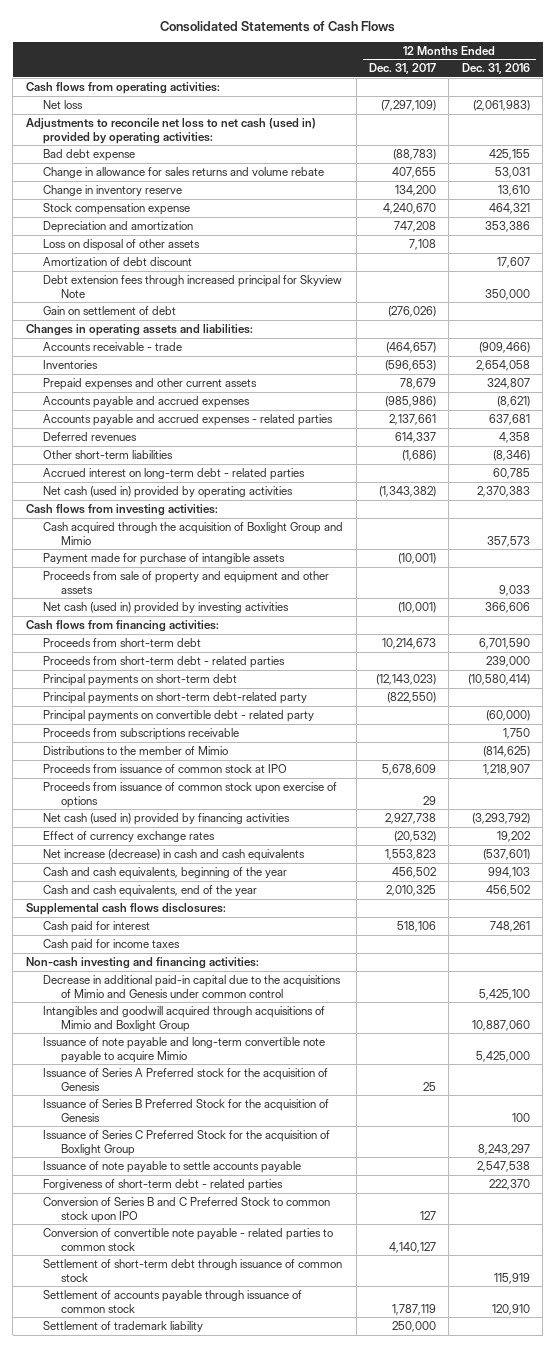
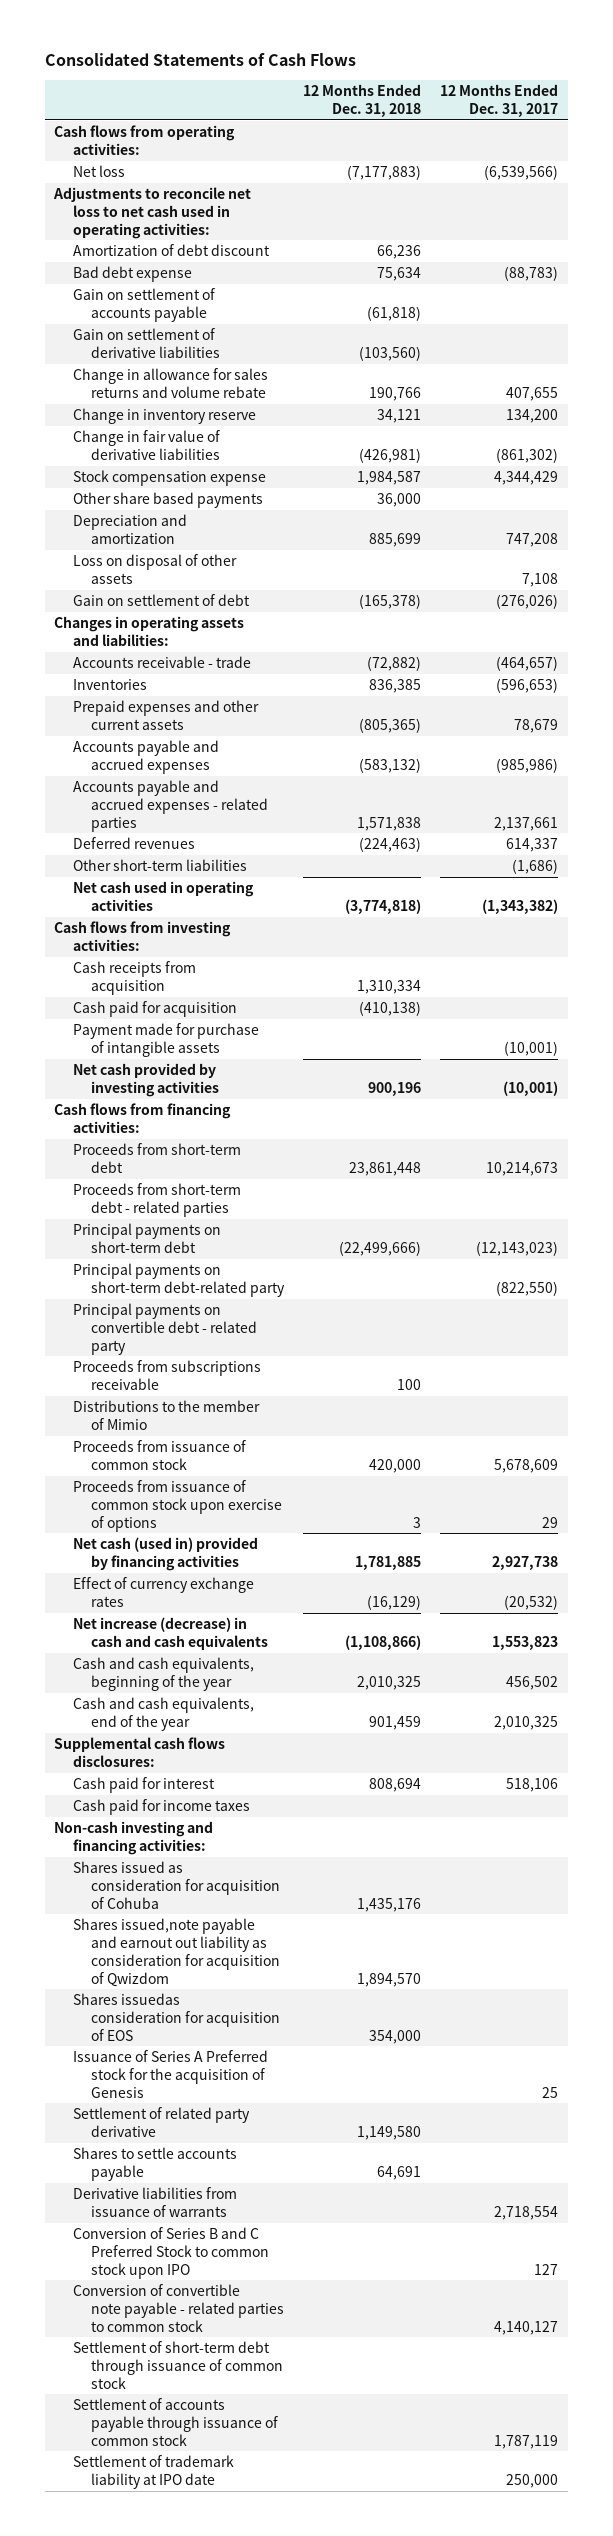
[461,63,530,75] Dec. 31, 2016 -> none
none -> [303,84,422,118] 12 Months Ended Dec. 31, 2018
[381,99,437,111] (7,297,109) -> [484,164,559,180] (6,539,566)
[25,117,316,144] Adjustments to reconcile net loss to net cash (used in) provided by operating activities: -> [53,186,252,239] Adjustments to reconcile net loss to net cash used in operating activities:
[43,256,193,266] Amortization of debt discount -> [72,243,270,256] Amortization of debt discount
none -> [72,287,215,322] Gain on settlement of accounts payable
none -> [72,327,220,358] Gain on settlement of derivative liabilities
none -> [72,429,220,460] Change in fair value of derivative liabilities
[383,202,437,214] 4,240,670 -> [494,470,559,485] 4,344,429
none -> [72,491,263,508] Other share based payments
[43,274,343,298] Debt extension fees through increased principal for Skyview Note -> none
[43,467,306,480] Accrued interest on long-term debt - related parties -> none
[43,485,294,498] Net cash (used in) provided by operating activities -> [72,880,254,911] Net cash used in operating activities
[43,521,344,545] Cash acquired through the acquisition of Boxlight Group and Mimio -> [72,960,196,995] Cash receipts from acquisition
none -> [72,1000,237,1017] Cash paid for acquisition
[43,570,330,594] Proceeds from sale of property and equipment and other assets -> none
[43,601,290,614] Net cash (used in) provided by investing activities -> [72,1062,219,1097] Net cash provided by investing activities
[43,763,288,773] Proceeds from issuance of common stock at IPO -> [72,1439,246,1470] Proceeds from issuance of common stock
[43,974,342,998] Decrease in additional paid-in capital due to the acquisitions of Mimio and Genesis under common control -> none
[43,1005,326,1032] Intangibles and goodwill acquired through acquisitions of Mimio and Boxlight Group -> none
[43,1036,326,1063] Issuance of note payable and long-term convertible note payable to acquire Mimio -> none
none -> [72,1860,280,1909] Shares issued as consideration for acquisition of Cohuba
none -> [72,1917,280,1987] Shares issued,note payable and earnout out liability as consideration for acquisition of Qwizdom
none -> [72,1992,280,2041] Shares issuedas consideration for acquisition of EOS
[43,1098,330,1122] Issuance of Series B Preferred Stock for the acquisition of Genesis -> none
[43,1129,331,1156] Issuance of Series C Preferred Stock for the acquisition of Boxlight Group -> none
[43,1178,284,1191] Forgiveness of short-term debt - related parties -> none
none -> [72,2106,250,2137] Settlement of related party derivative
[43,1160,302,1173] Issuance of note payable to settle accounts payable -> [72,2146,237,2181] Shares to settle accounts payable
none -> [72,2186,237,2217] Derivative liabilities from issuance of warrants
[43,1320,204,1332] Settlement of trademark liability -> [72,2454,234,2489] Settlement of trademark liability at IPO date

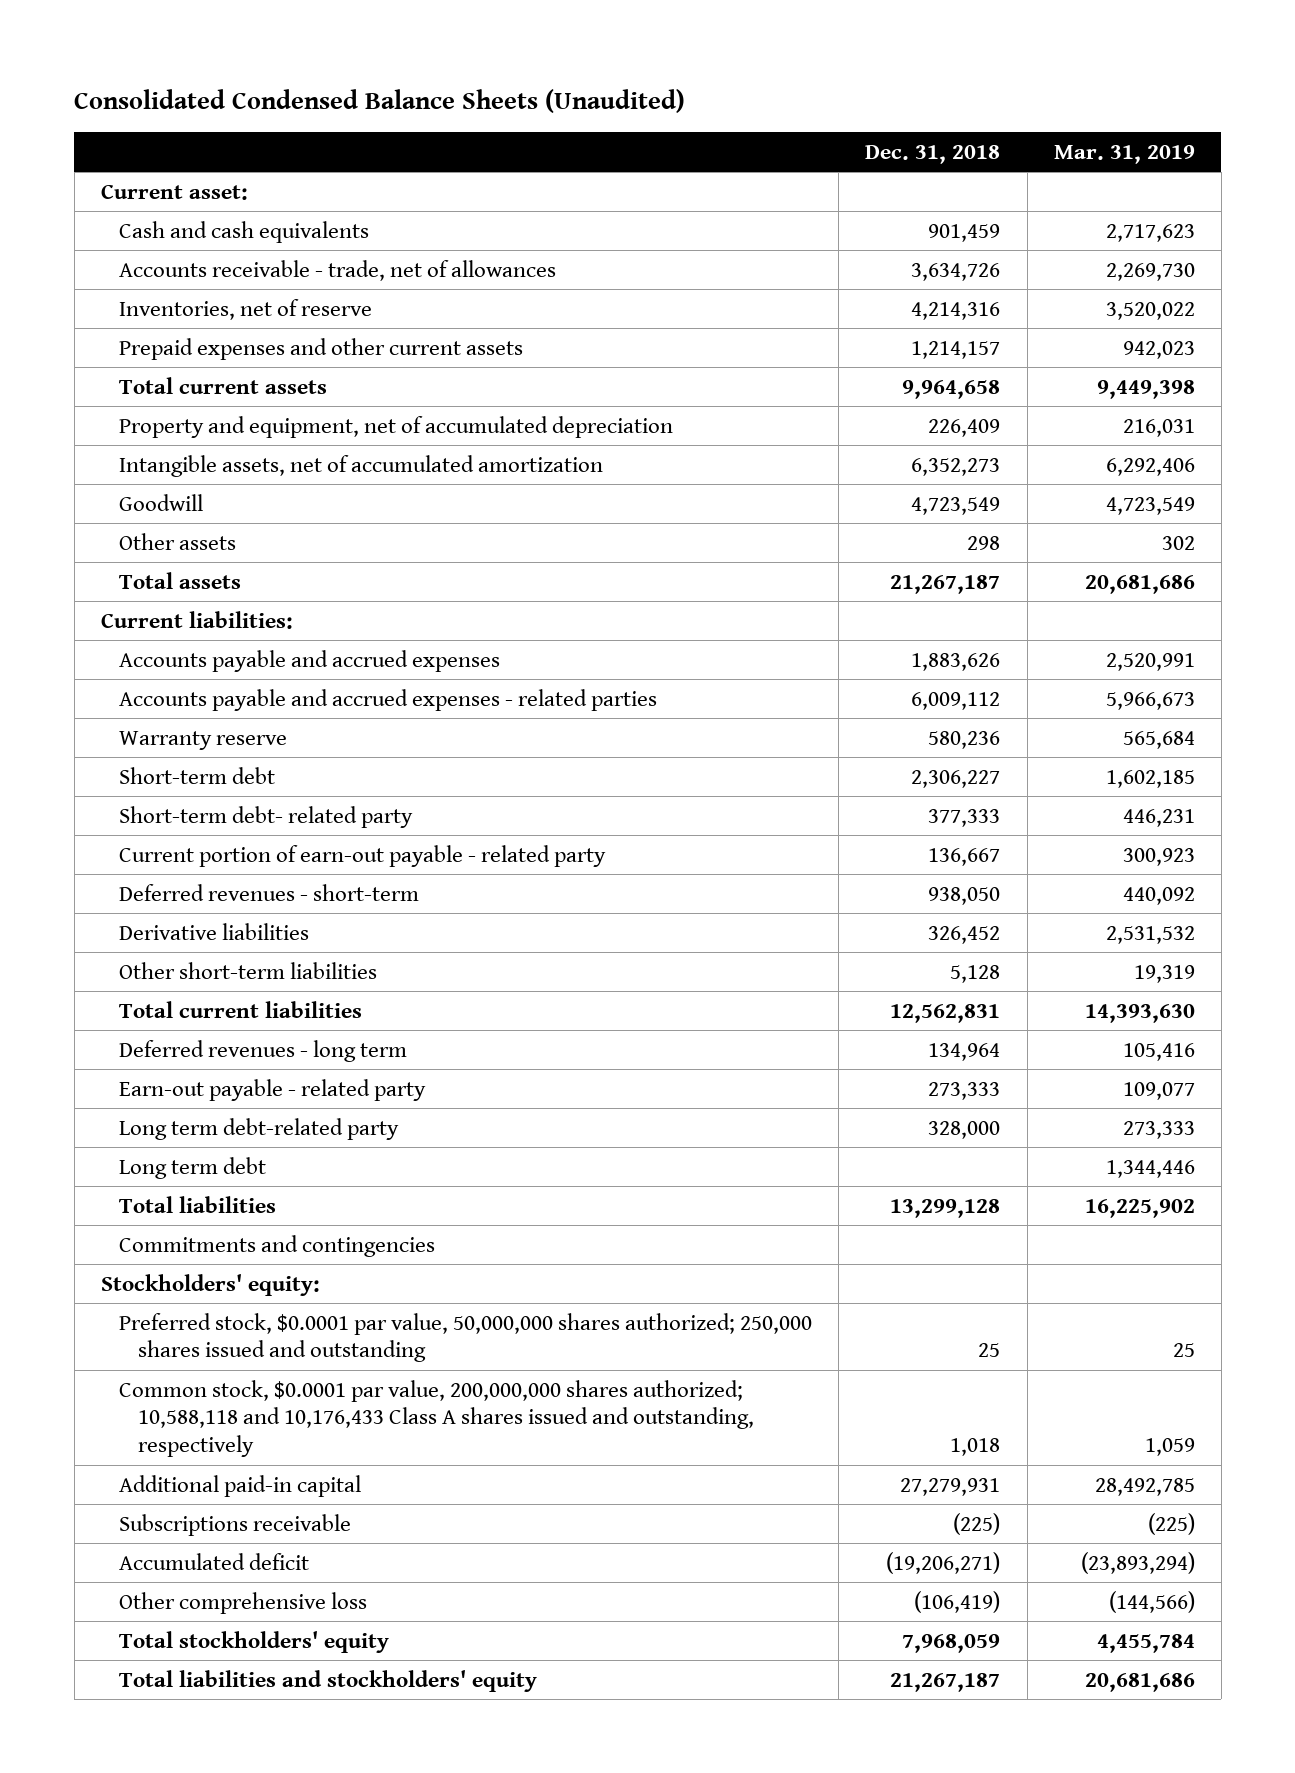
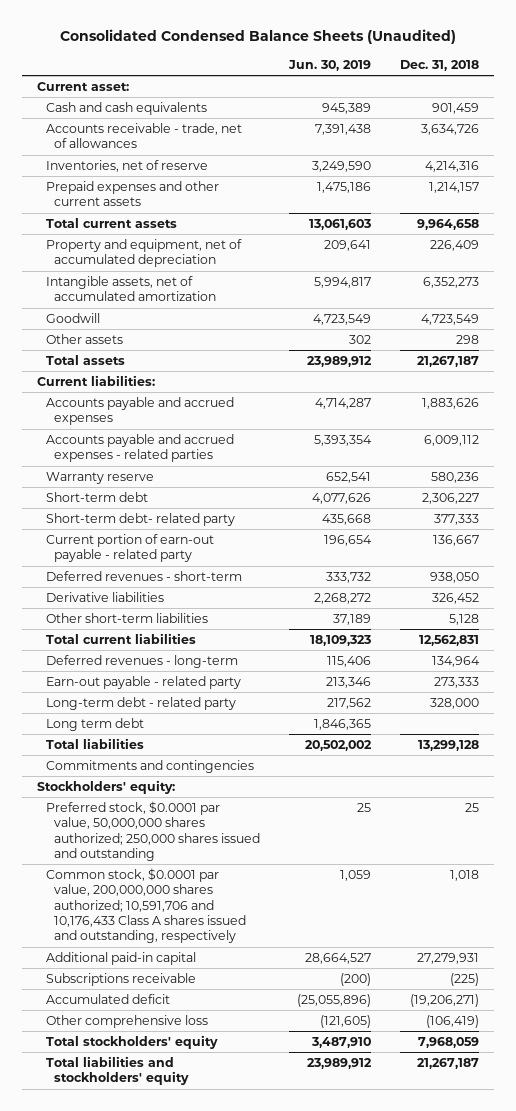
[1053,144,1195,164] Mar. 31, 2019 -> none
none -> [288,59,372,71] Jun. 30, 2019
[119,1039,408,1062] Deferred revenues - long term -> [45,655,238,669] Deferred revenues - long-term
[119,1117,400,1140] Long term debt-related party -> [45,697,236,711] Long-term debt - related party
[119,1379,754,1458] Common stock, $0.0001 par value, 200,000,000 shares authorized; 10,588,118 and 10,176,433 Class A shares issued and outstanding, respectively -> [45,868,247,944] Common stock, $0.0001 par value, 200,000,000 shares authorized; 10,591,706 and 10,176,433 Class A shares issued and outstanding, respectively

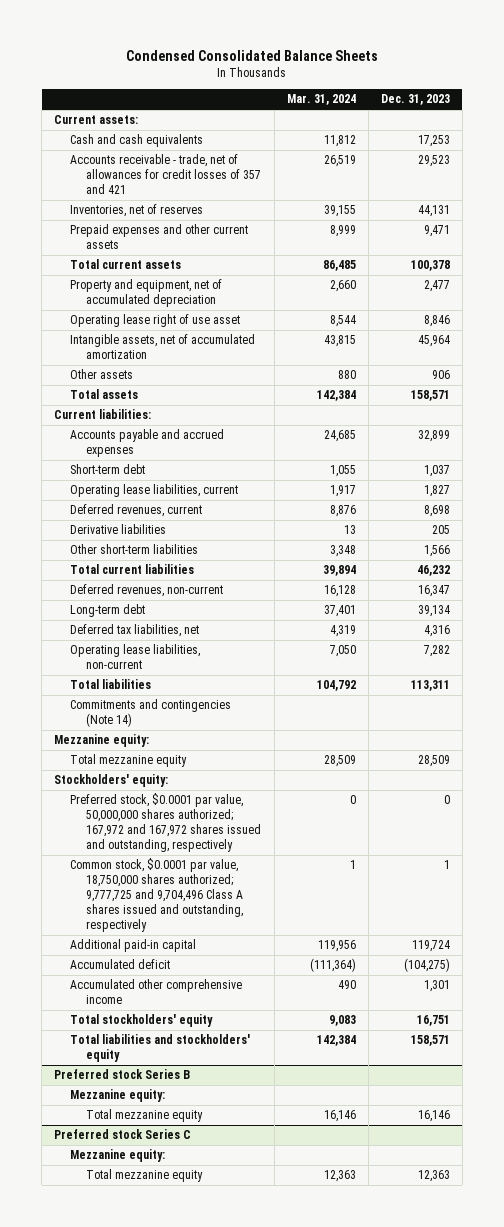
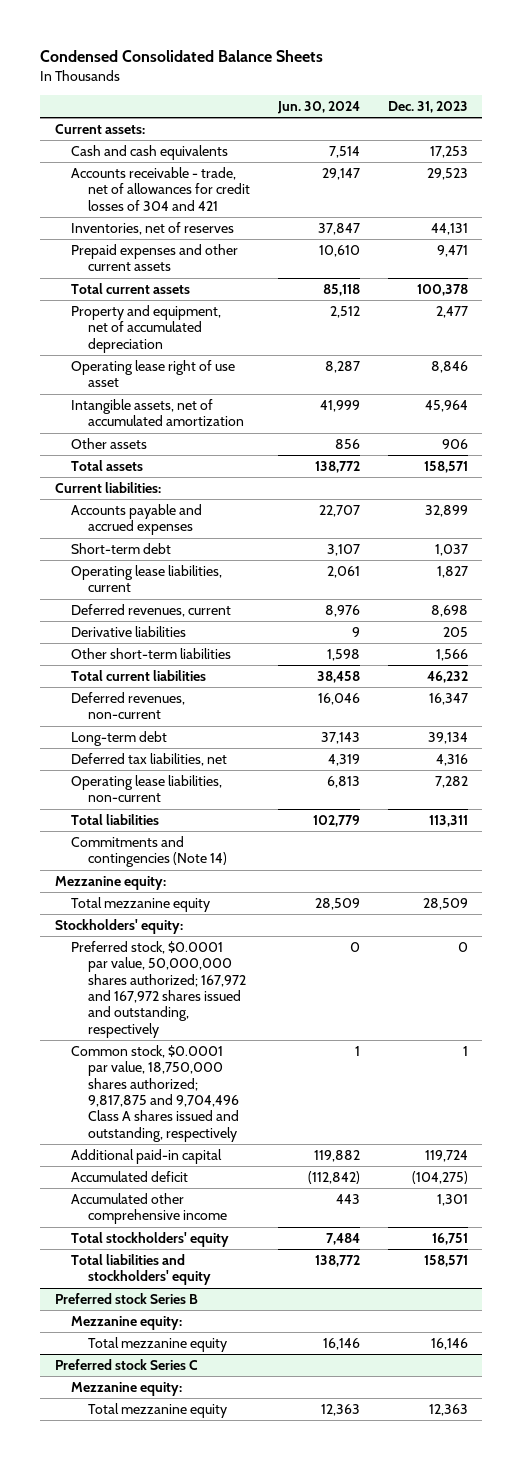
[286,94,356,106] Mar. 31, 2024 -> none
none -> [277,101,361,115] Jun. 30, 2024
[70,154,262,195] Accounts receivable - trade, net of allowances for credit losses of 357 and 421 -> [71,167,250,211] Accounts receivable - trade, net of allowances for credit losses of 304 and 421
[70,858,244,933] Common stock, $0.0001 par value, 18,750,000 shares authorized; 9,777,725 and 9,704,496 Class A shares issued and outstanding, respectively -> [71,1045,239,1142] Common stock, $0.0001 par value, 18,750,000 shares authorized; 9,817,875 and 9,704,496 Class A shares issued and outstanding, respectively

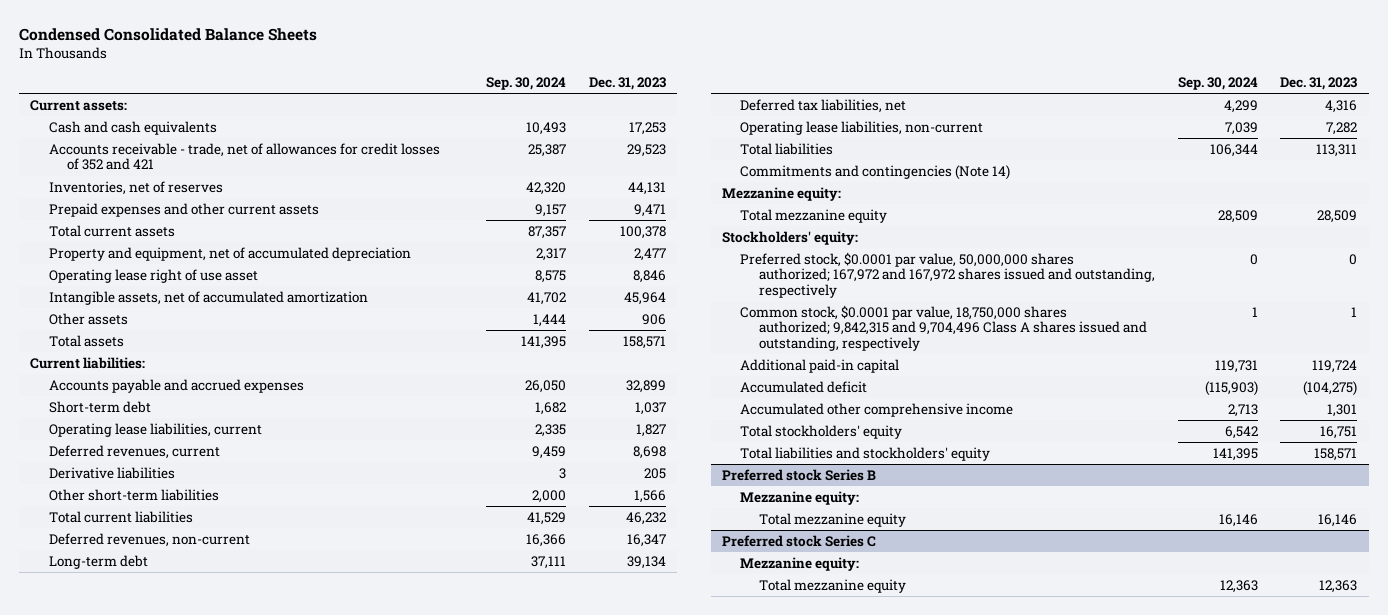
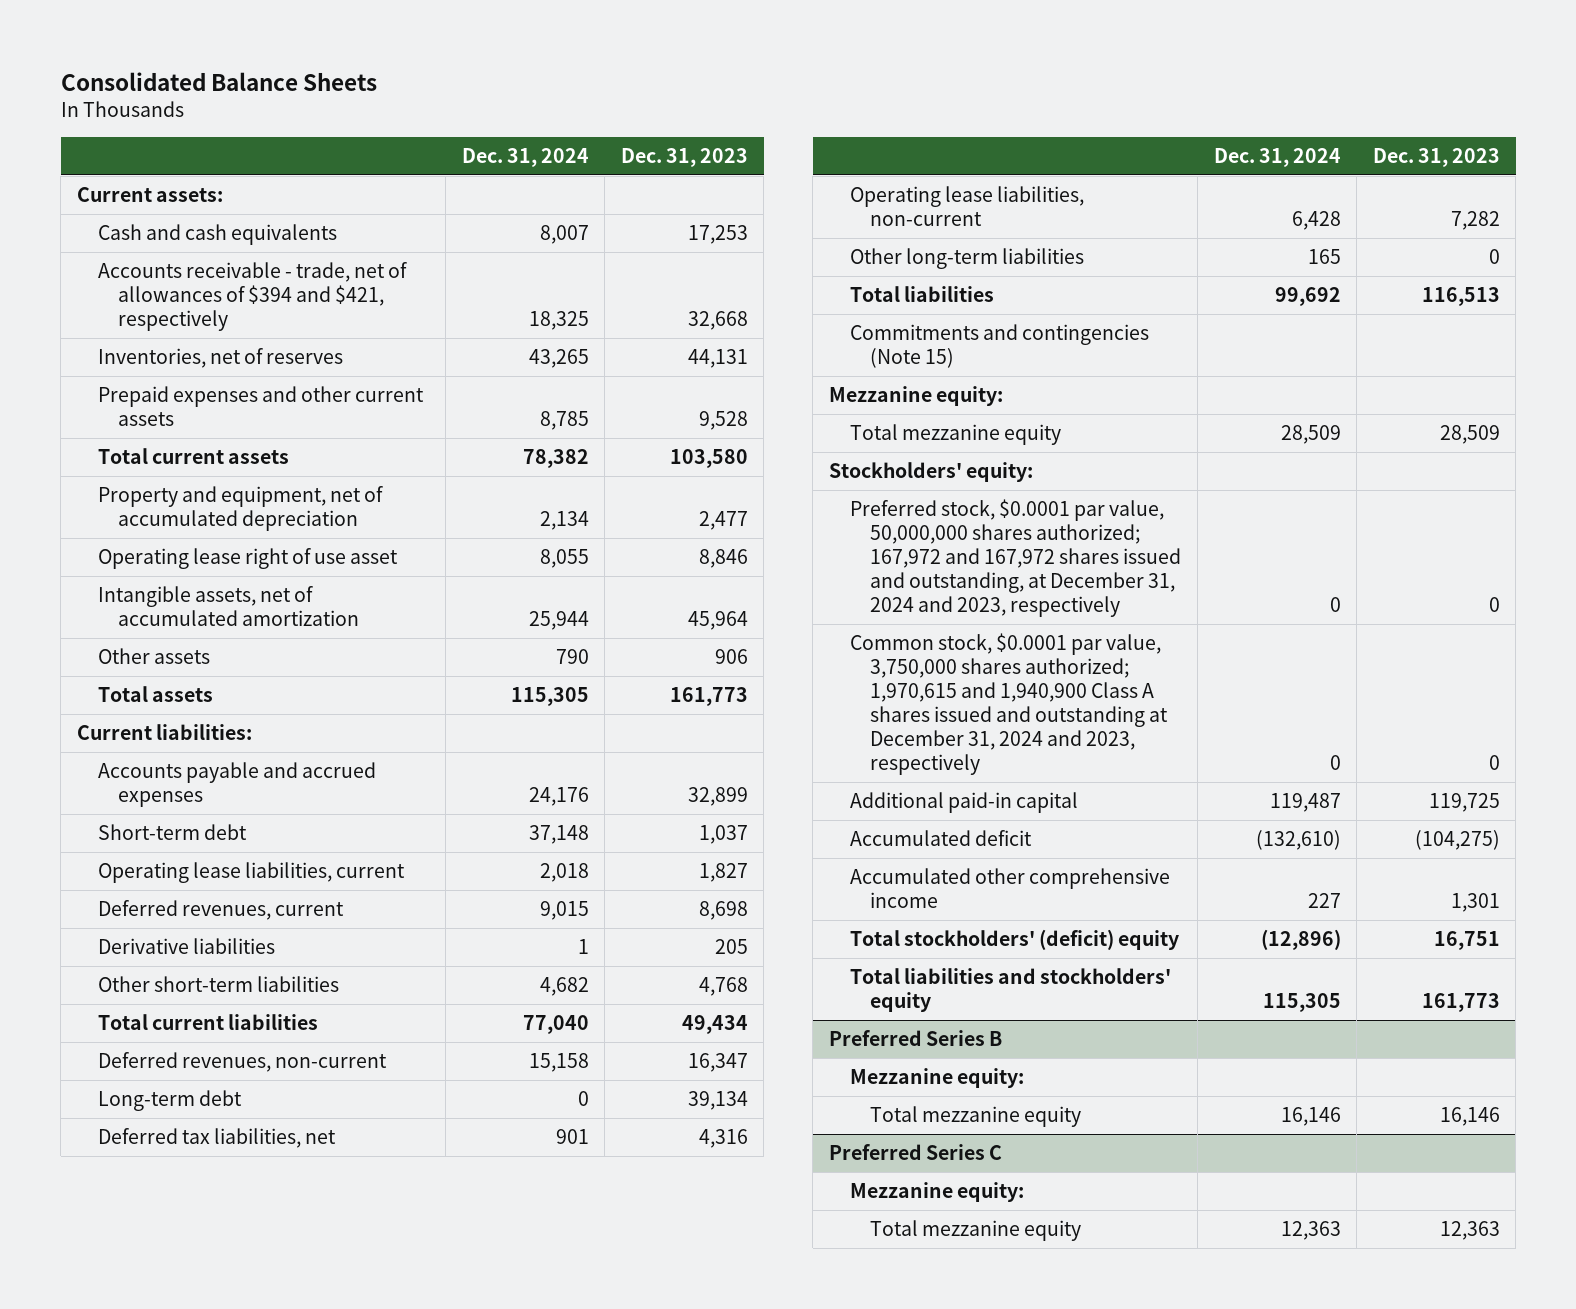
[18,27,317,41] Condensed Consolidated Balance Sheets -> [60,72,377,92] Consolidated Balance Sheets
[486,76,567,90] Sep. 30, 2024 -> none
none -> [461,147,589,167] Dec. 31, 2024
[48,142,440,171] Accounts receivable - trade, net of allowances for credit losses of 352 and 421 -> [97,261,407,332] Accounts receivable - trade, net of allowances of $394 and $421, respectively
[626,143,666,157] 29,523 -> [687,311,748,331] 32,668
[633,203,666,217] 9,471 -> [698,410,748,430] 9,528
[619,225,666,239] 100,378 -> [669,448,748,468] 103,580
[622,335,666,349] 158,571 -> [669,686,748,706] 161,773
[633,489,666,503] 1,566 -> [698,976,748,996] 4,768
[625,511,666,525] 46,232 -> [681,1014,748,1034] 49,434
none -> [849,247,1084,269] Other long-term liabilities
[1316,143,1358,157] 113,311 -> [1421,286,1500,306] 116,513
[740,164,1011,180] Commitments and contingencies (Note 14) -> [849,323,1149,368] Commitments and contingencies (Note 15)
[740,251,1156,298] Preferred stock, $0.0001 par value, 50,000,000 shares authorized; 167,972 and 167,972 shares issued and outstanding, respectively -> [849,498,1182,618] Preferred stock, $0.0001 par value, 50,000,000 shares authorized; 167,972 and 167,972 shares issued and outstanding, at December 31, 2024 and 2023, respectively
[740,304,1148,351] Common stock, $0.0001 par value, 18,750,000 shares authorized; 9,842,315 and 9,704,496 Class A shares issued and outstanding, respectively -> [849,632,1169,776] Common stock, $0.0001 par value, 3,750,000 shares authorized; 1,970,615 and 1,940,900 Class A shares issued and outstanding at December 31, 2024 and 2023, respectively
[1351,306,1358,317] 1 -> [1488,755,1500,771] 0
[1312,359,1358,373] 119,724 -> [1428,792,1500,812] 119,725
[740,424,903,439] Total stockholders' equity -> [849,928,1179,950] Total stockholders' (deficit) equity
[1314,447,1358,461] 158,571 -> [1421,992,1500,1012] 161,773
[721,468,876,481] Preferred stock Series B -> [828,1029,1002,1046] Preferred Series B
[721,534,876,547] Preferred stock Series C -> [828,1143,1002,1160] Preferred Series C

